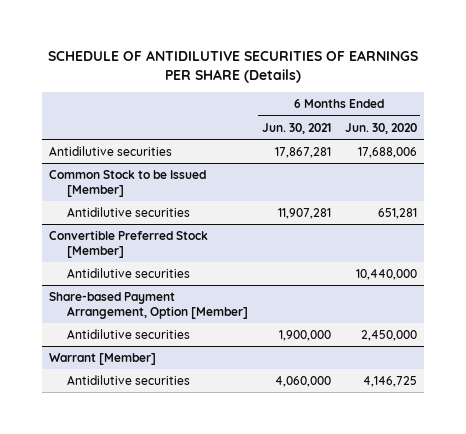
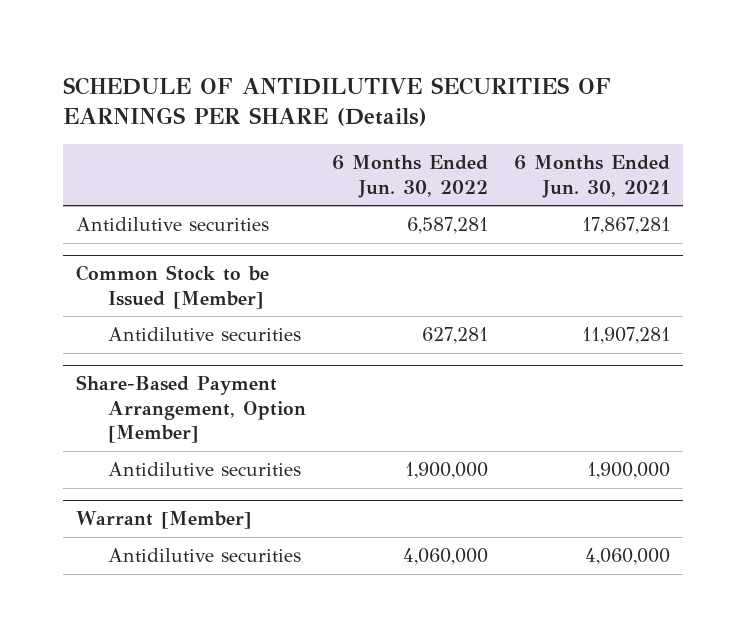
[344,122,417,134] Jun. 30, 2020 -> none
none -> [331,155,488,198] 6 Months Ended Jun. 30, 2022
[49,230,209,258] Convertible Preferred Stock [Member] -> none
[66,268,190,279] Antidilutive securities -> none
[49,292,248,319] Share-based Payment Arrangement, Option [Member] -> [76,375,306,444] Share-Based Payment Arrangement, Option [Member]

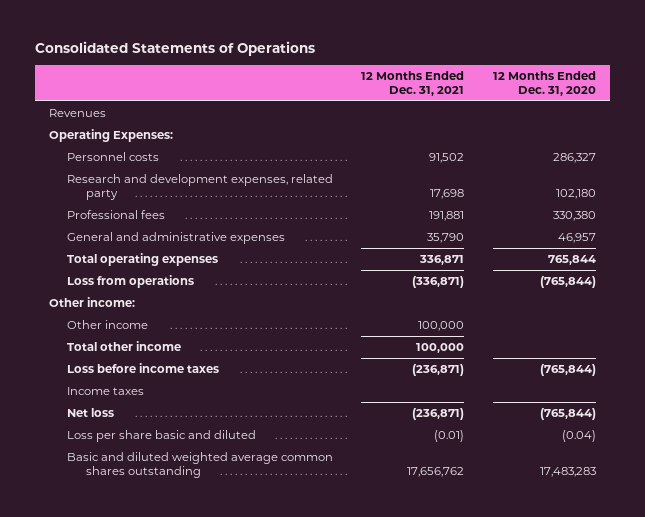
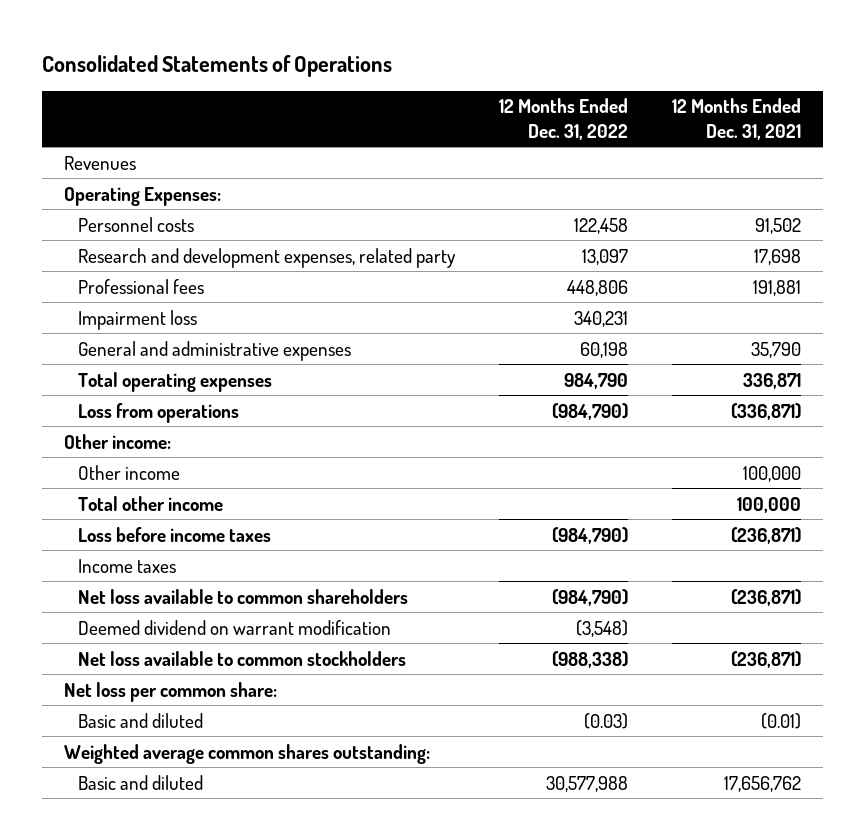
[492,70,596,96] 12 Months Ended Dec. 31, 2020 -> none
none -> [498,98,628,140] 12 Months Ended Dec. 31, 2022
none -> [77,309,197,330] Impairment loss
[67,408,115,418] Net loss -> [77,588,408,604] Net loss available to common shareholders
none -> [77,619,391,635] Deemed dividend on warrant modification
none -> [77,650,406,666] Net loss available to common stockholders
none -> [64,681,278,702] Net loss per common share:
[67,430,257,443] Loss per share basic and diluted -> [77,712,203,728] Basic and diluted
none -> [64,743,431,764] Weighted average common shares outstanding:
[67,452,334,479] Basic and diluted weighted average common shares outstanding -> [77,774,203,790] Basic and diluted

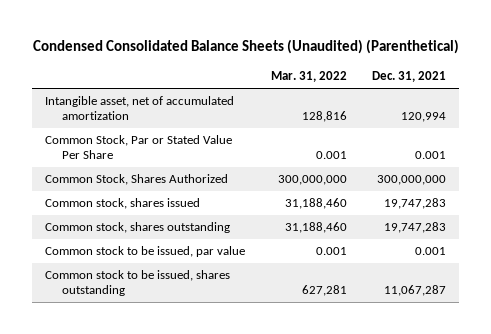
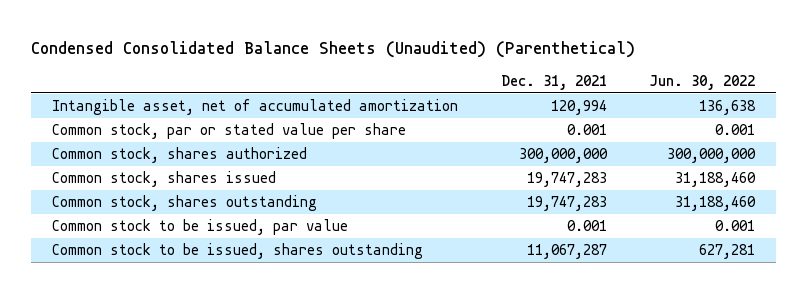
[270,71,347,83] Mar. 31, 2022 -> none
none -> [649,75,756,91] Jun. 30, 2022
[44,135,232,160] Common Stock, Par or Stated Value Per Share -> [52,122,407,139] Common stock, par or stated value per share
[44,174,228,186] Common Stock, Shares Authorized -> [52,146,308,163] Common stock, shares authorized

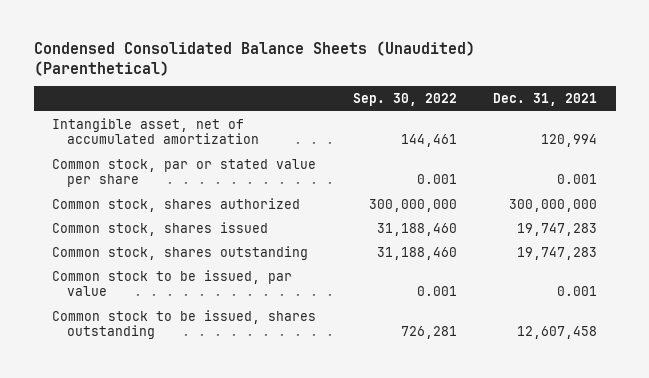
[649,75,756,91] Jun. 30, 2022 -> none
none -> [352,93,457,107] Sep. 30, 2022
[526,243,607,259] 11,067,287 -> [517,326,598,340] 12,607,458

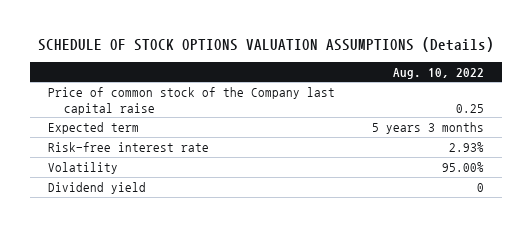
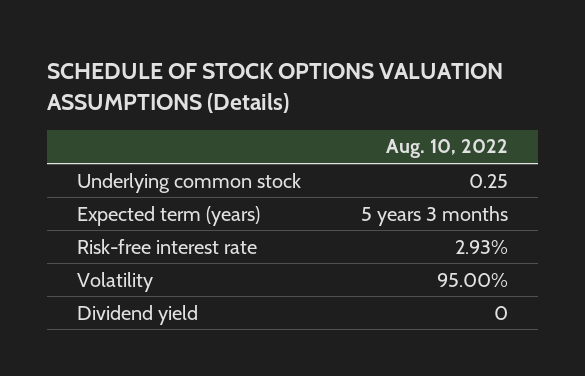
[48,86,336,115] Price of common stock of the Company last capital raise -> [77,172,302,193] Underlying common stock
[48,121,140,134] Expected term -> [77,205,261,226] Expected term (years)

